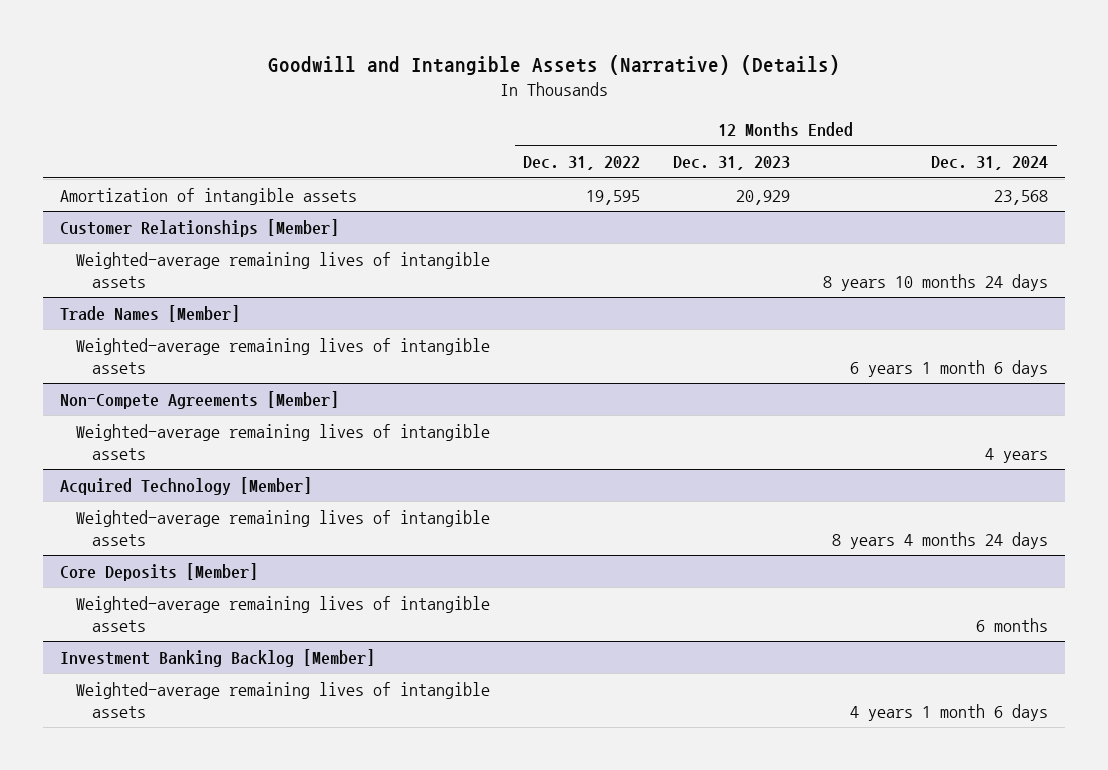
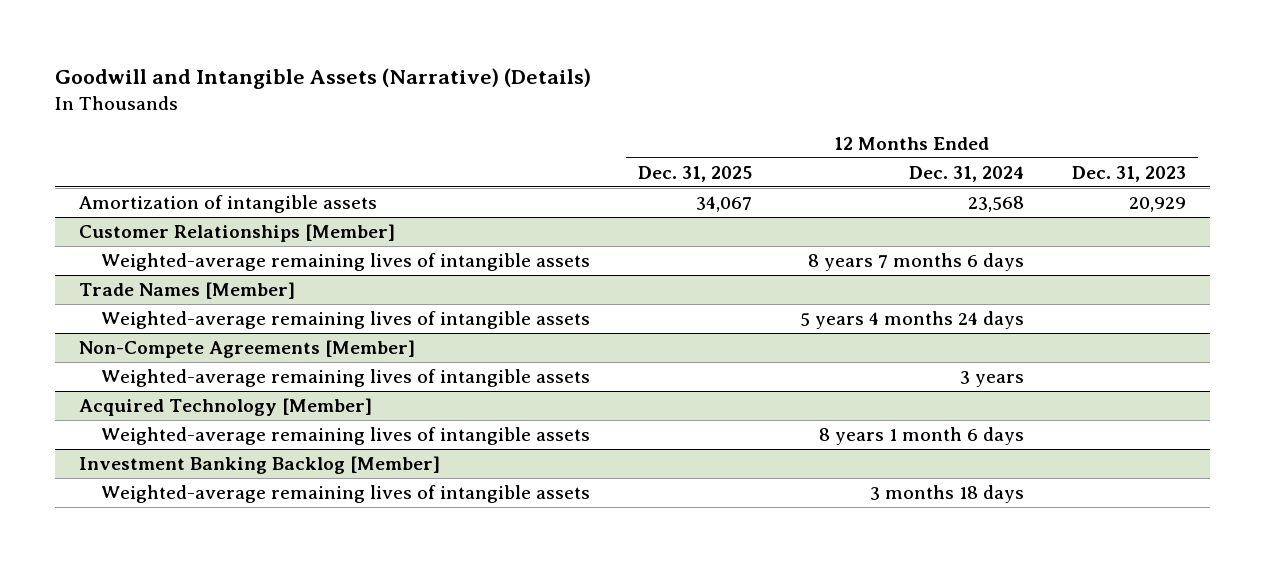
[523,156,641,171] Dec. 31, 2022 -> none
none -> [637,165,752,182] Dec. 31, 2025
[823,273,1049,291] 8 years 10 months 24 days -> [807,252,1024,271] 8 years 7 months 6 days
[850,359,1049,377] 6 years 1 month 6 days -> [799,310,1024,329] 5 years 4 months 24 days
[985,447,1049,463] 4 years -> [959,370,1024,387] 3 years
[59,562,258,581] Core Deposits [Member] -> none
[76,595,491,632] Weighted-average remaining lives of intangible assets -> none
[832,531,1049,549] 8 years 4 months 24 days -> [818,426,1024,445] 8 years 1 month 6 days
[850,703,1049,721] 4 years 1 month 6 days -> [869,484,1024,503] 3 months 18 days

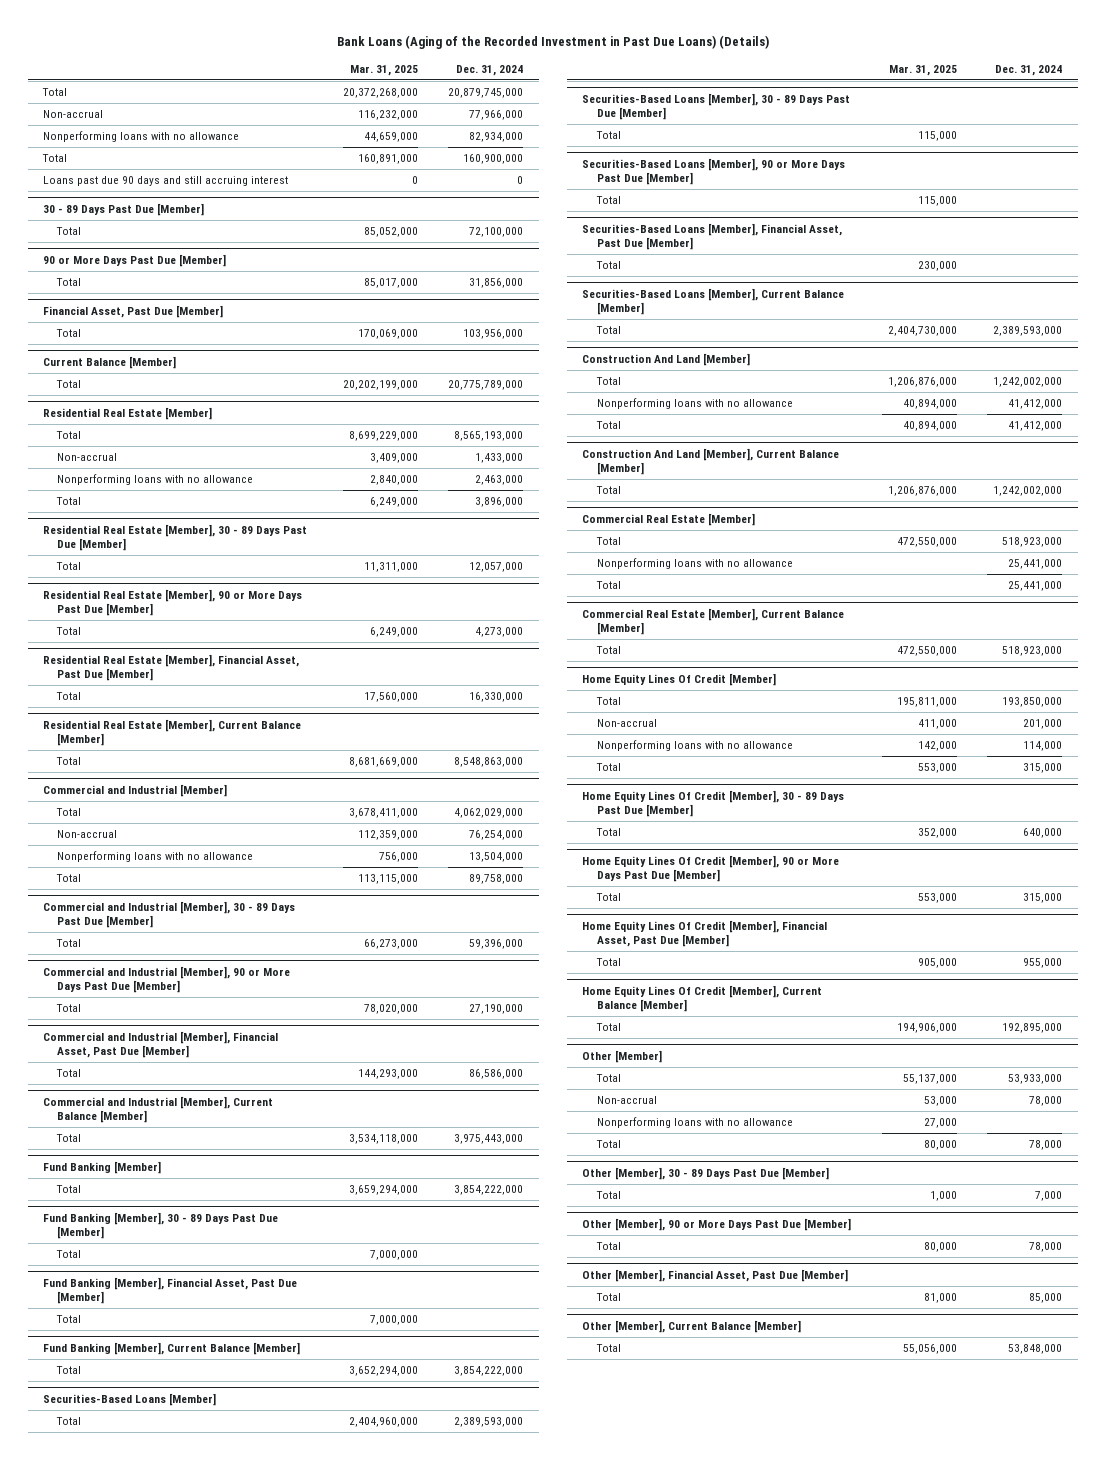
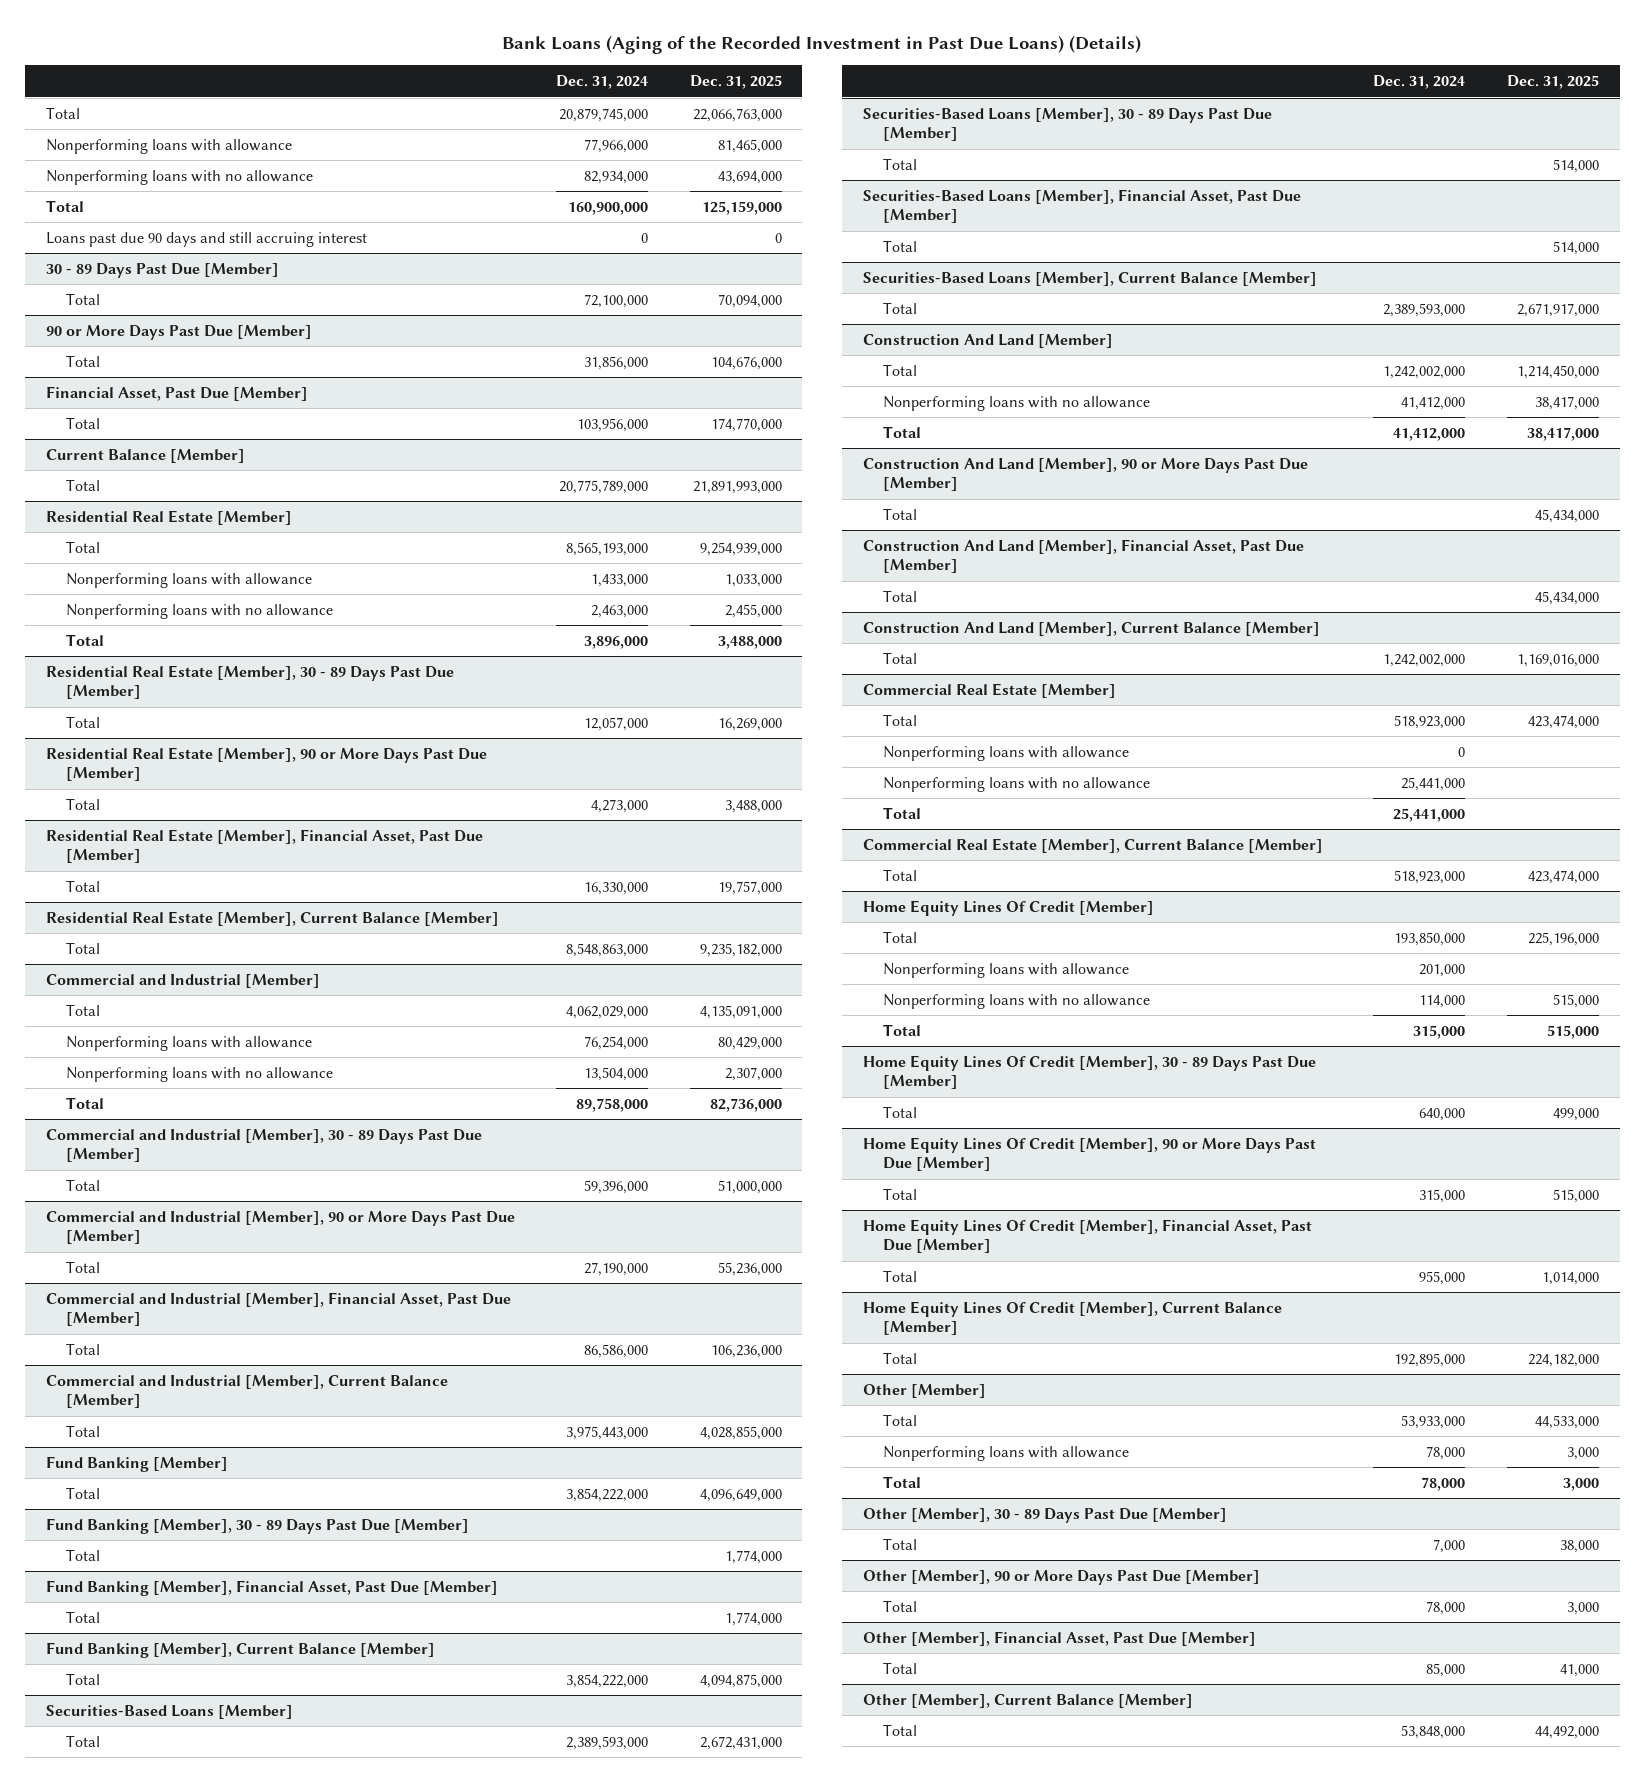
[349,64,418,76] Mar. 31, 2025 -> none
none -> [689,75,782,90] Dec. 31, 2025
[43,110,104,119] Non-accrual -> [45,138,292,154] Nonperforming loans with allowance
[57,453,118,462] Non-accrual -> [65,572,312,588] Nonperforming loans with allowance
[57,830,118,839] Non-accrual -> [65,1035,312,1051] Nonperforming loans with allowance
[582,158,846,185] Securities-Based Loans [Member], 90 or More Days Past Due [Member] -> none
[595,196,621,205] Total -> none
none -> [862,457,1308,492] Construction And Land [Member], 90 or More Days Past Due [Member]
none -> [882,507,917,520] Total
none -> [862,538,1304,574] Construction And Land [Member], Financial Asset, Past Due [Member]
none -> [882,589,917,602] Total
none -> [882,745,1129,761] Nonperforming loans with allowance
[596,719,657,728] Non-accrual -> [882,962,1129,978] Nonperforming loans with allowance
[596,1117,793,1129] Nonperforming loans with no allowance -> none
[596,1096,657,1105] Non-accrual -> [882,1445,1129,1461] Nonperforming loans with allowance

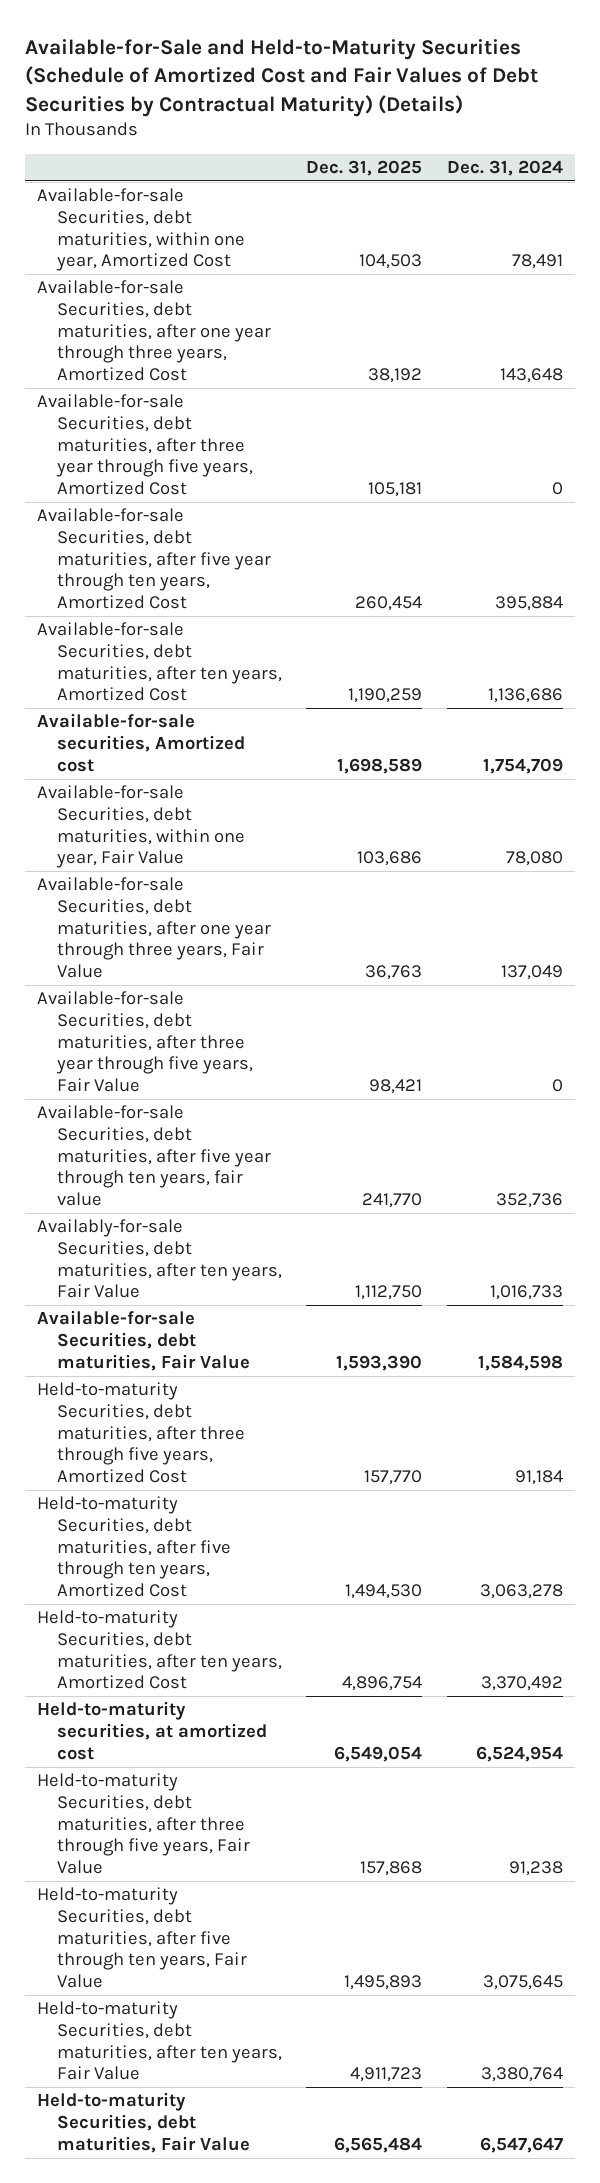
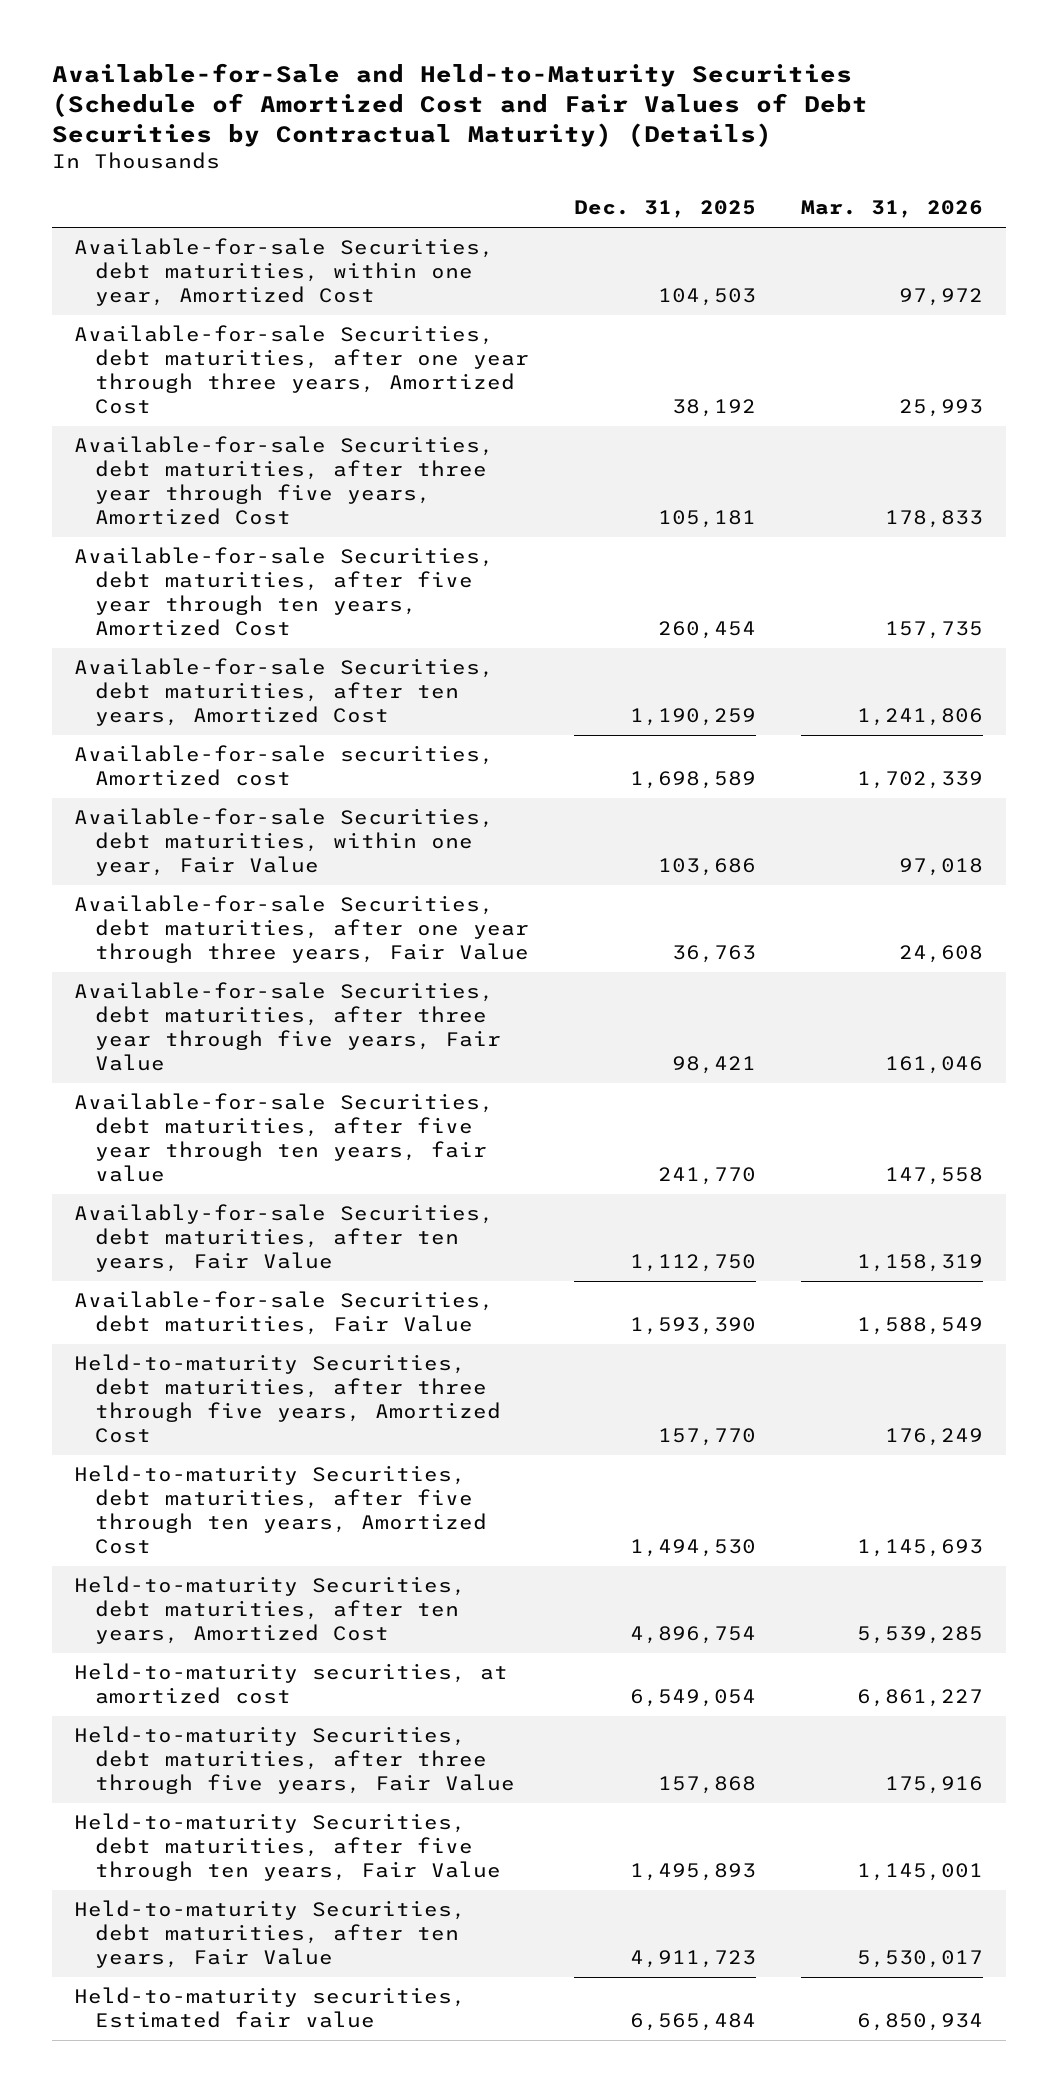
[446,160,563,177] Dec. 31, 2024 -> none
none -> [801,200,984,219] Mar. 31, 2026
[37,2092,251,2153] Held-to-maturity Securities, debt maturities, Fair Value -> [74,1987,467,2029] Held-to-maturity securities, Estimated fair value

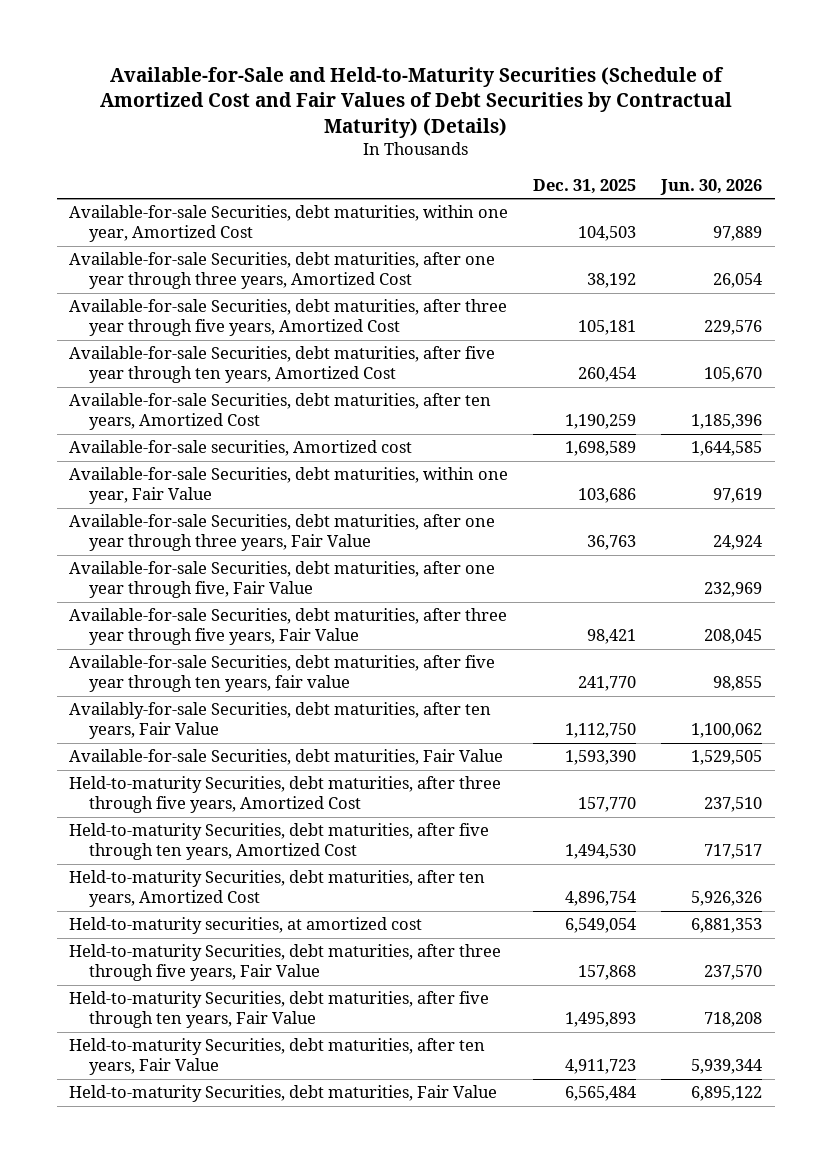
[801,200,984,219] Mar. 31, 2026 -> none
none -> [660,178,763,195] Jun. 30, 2026
none -> [69,561,496,598] Available-for-sale Securities, debt maturities, after one year through five, Fair Value
[74,1987,467,2029] Held-to-maturity securities, Estimated fair value -> [69,1085,498,1103] Held-to-maturity Securities, debt maturities, Fair Value

